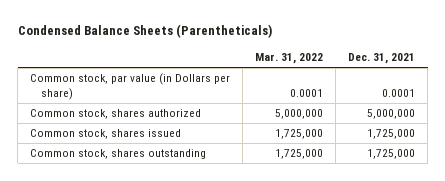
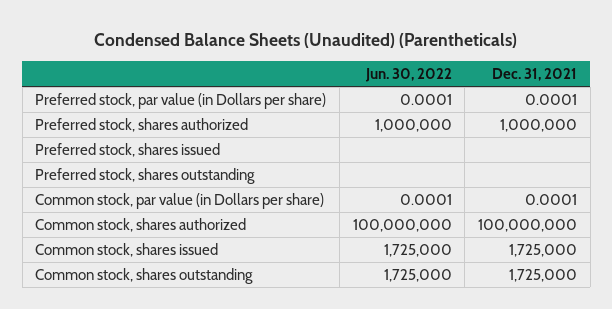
[17,24,272,39] Condensed Balance Sheets (Parentheticals) -> [94,32,518,48] Condensed Balance Sheets (Unaudited) (Parentheticals)
[255,53,324,65] Mar. 31, 2022 -> none
none -> [364,67,452,82] Jun. 30, 2022
none -> [35,92,327,109] Preferred stock, par value (in Dollars per share)
none -> [35,117,249,132] Preferred stock, shares authorized
none -> [35,142,221,157] Preferred stock, shares issued
none -> [35,167,256,184] Preferred stock, shares outstanding
[367,109,416,120] 5,000,000 -> [477,218,577,232] 100,000,000

